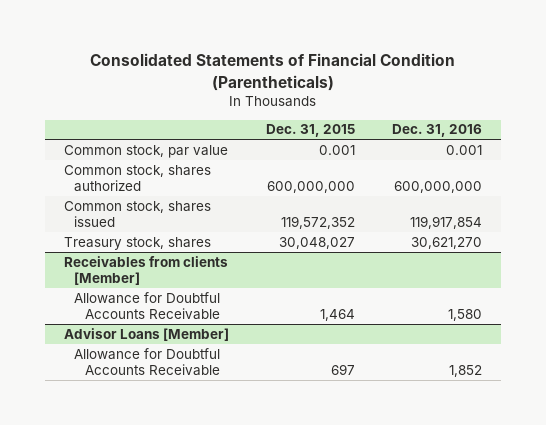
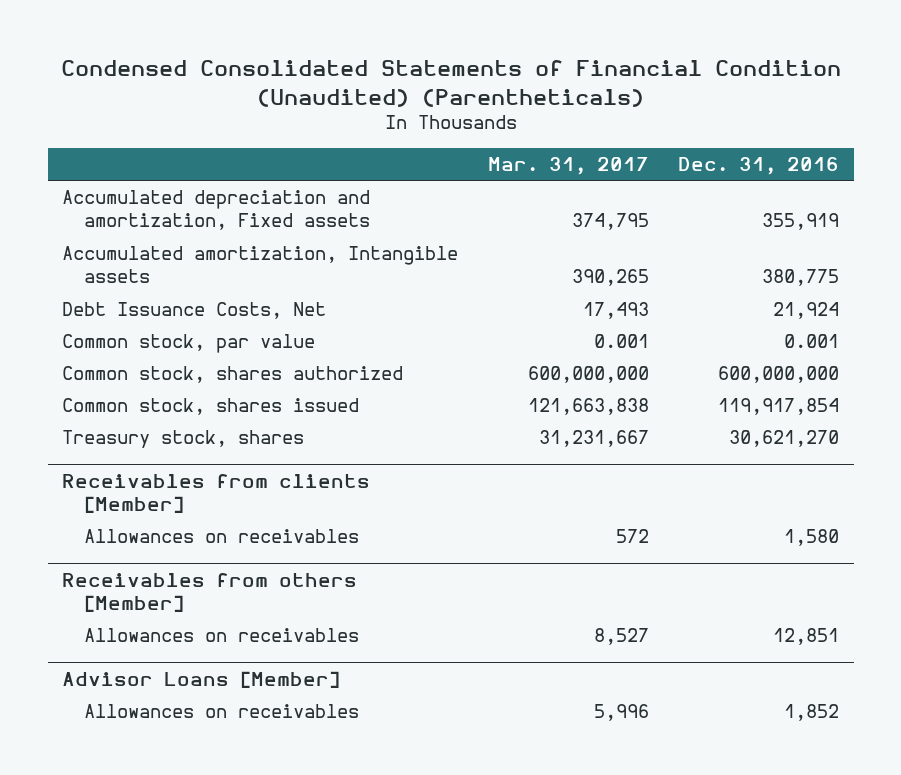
[90,53,456,91] Consolidated Statements of Financial Condition (Parentheticals) -> [60,60,841,107] Condensed Consolidated Statements of Financial Condition (Unaudited) (Parentheticals)
[266,124,356,138] Dec. 31, 2015 -> none
none -> [487,156,649,175] Mar. 31, 2017
none -> [62,190,371,231] Accumulated depreciation and amortization, Fixed assets
none -> [62,246,459,284] Accumulated amortization, Intangible assets
none -> [62,302,327,320] Debt Issuance Costs, Net
[74,291,221,321] Allowance for Doubtful Accounts Receivable -> [83,529,359,544] Allowances on receivables
none -> [62,572,358,612] Receivables from others [Member]
none -> [83,628,359,643] Allowances on receivables
[74,347,221,377] Allowance for Doubtful Accounts Receivable -> [83,704,359,719] Allowances on receivables

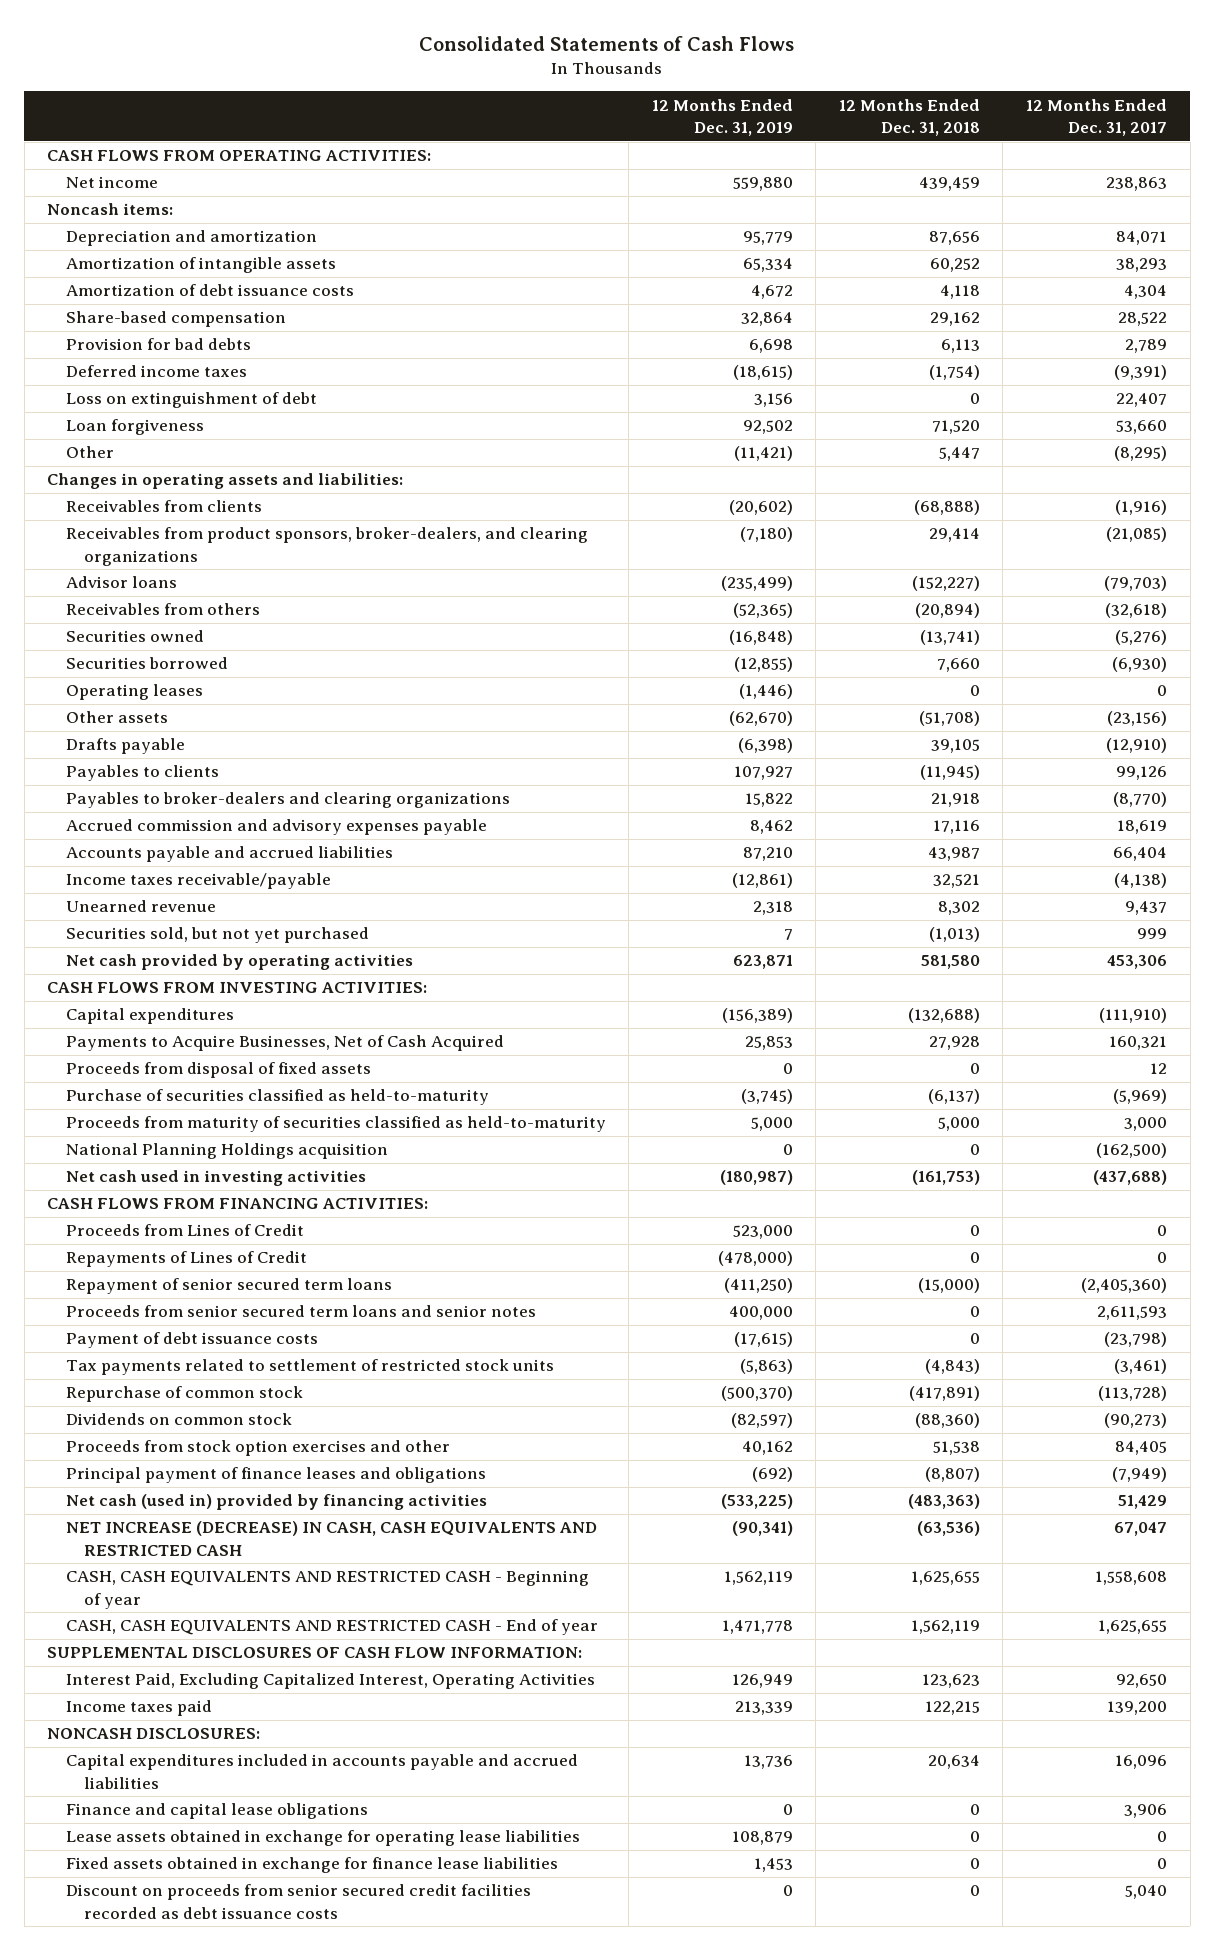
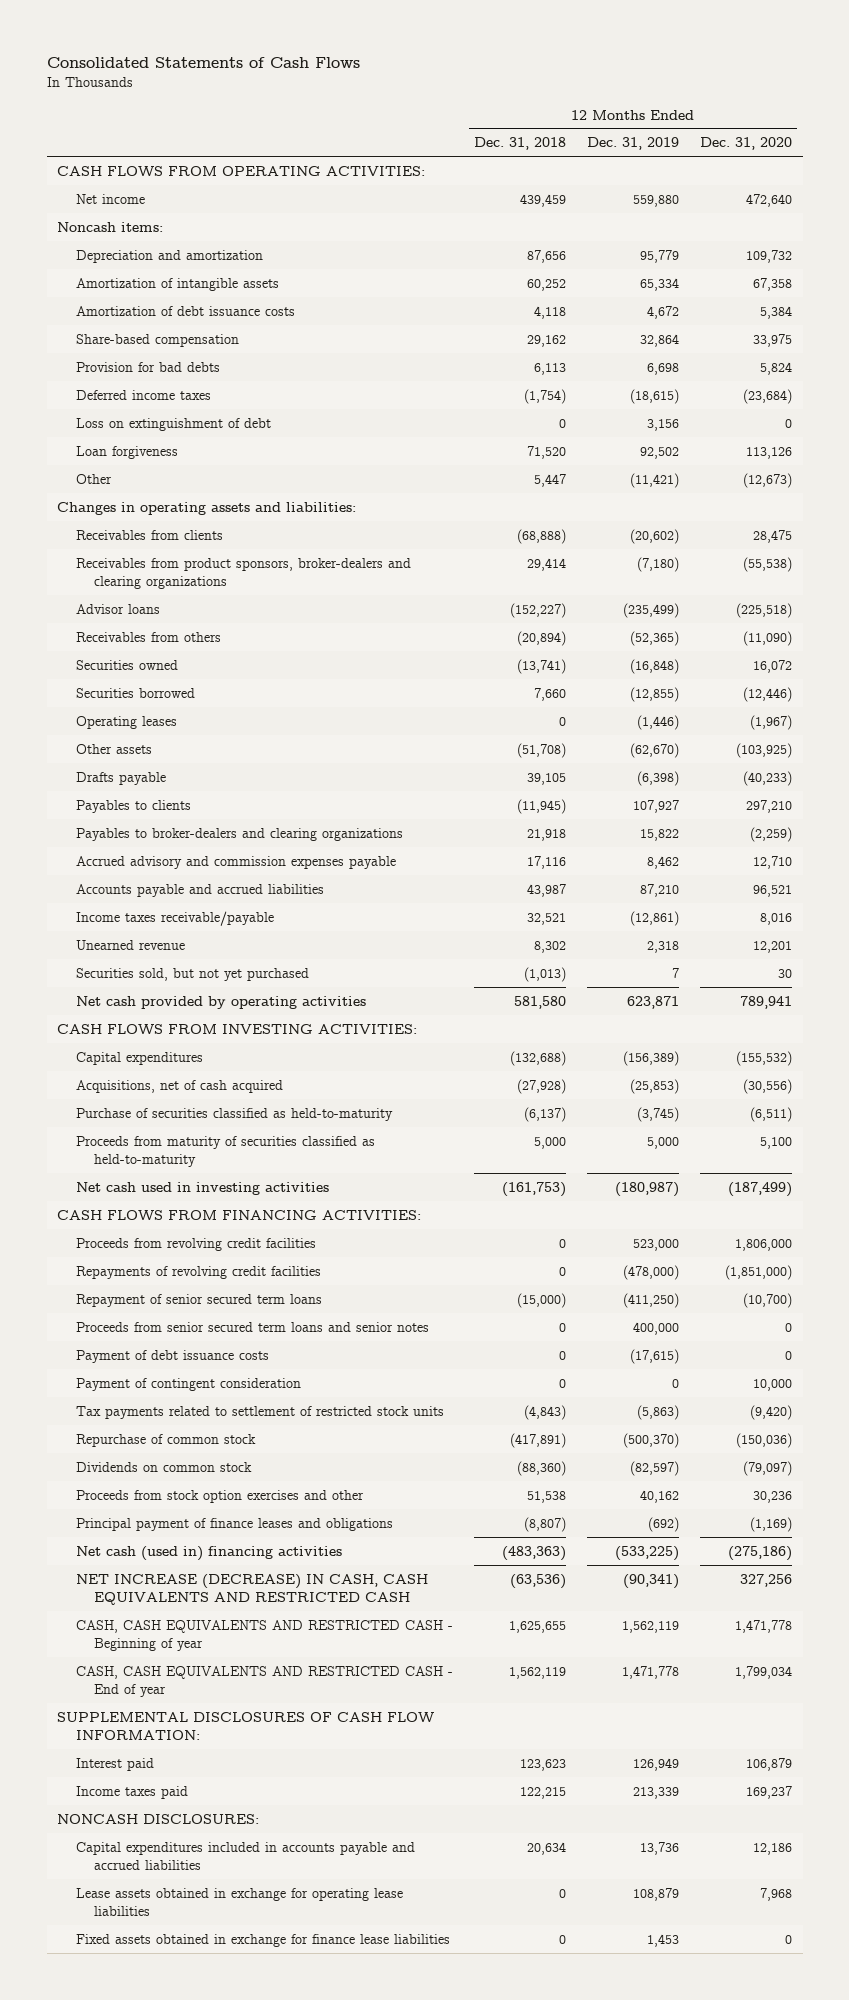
[1026,98,1168,137] 12 Months Ended Dec. 31, 2017 -> none
none -> [700,137,793,151] Dec. 31, 2020
[65,527,588,566] Receivables from product sponsors, broker-dealers, and clearing organizations -> [75,557,411,589] Receivables from product sponsors, broker-dealers and clearing organizations
[65,819,487,836] Accrued commission and advisory expenses payable -> [75,855,396,869] Accrued advisory and commission expenses payable
[65,1062,371,1079] Proceeds from disposal of fixed assets -> none
[65,1035,504,1052] Payments to Acquire Businesses, Net of Cash Acquired -> [75,1079,283,1093] Acquisitions, net of cash acquired
[744,1036,793,1051] 25,853 -> [629,1078,679,1094] (25,853)
[928,1036,980,1051] 27,928 -> [516,1078,566,1094] (27,928)
[65,1143,388,1160] National Planning Holdings acquisition -> none
[65,1224,304,1237] Proceeds from Lines of Credit -> [75,1237,316,1251] Proceeds from revolving credit facilities
[65,1251,307,1268] Repayments of Lines of Credit -> [75,1265,321,1279] Repayments of revolving credit facilities
none -> [75,1377,301,1391] Payment of contingent consideration
[65,1494,487,1511] Net cash (used in) provided by financing activities -> [75,1545,342,1561] Net cash (used in) financing activities
[65,1673,595,1690] Interest Paid, Excluding Capitalized Interest, Operating Activities -> [75,1757,154,1771] Interest paid
[65,1803,368,1820] Finance and capital lease obligations -> none
[65,1884,531,1919] Discount on proceeds from senior secured credit facilities recorded as debt issuance costs -> none

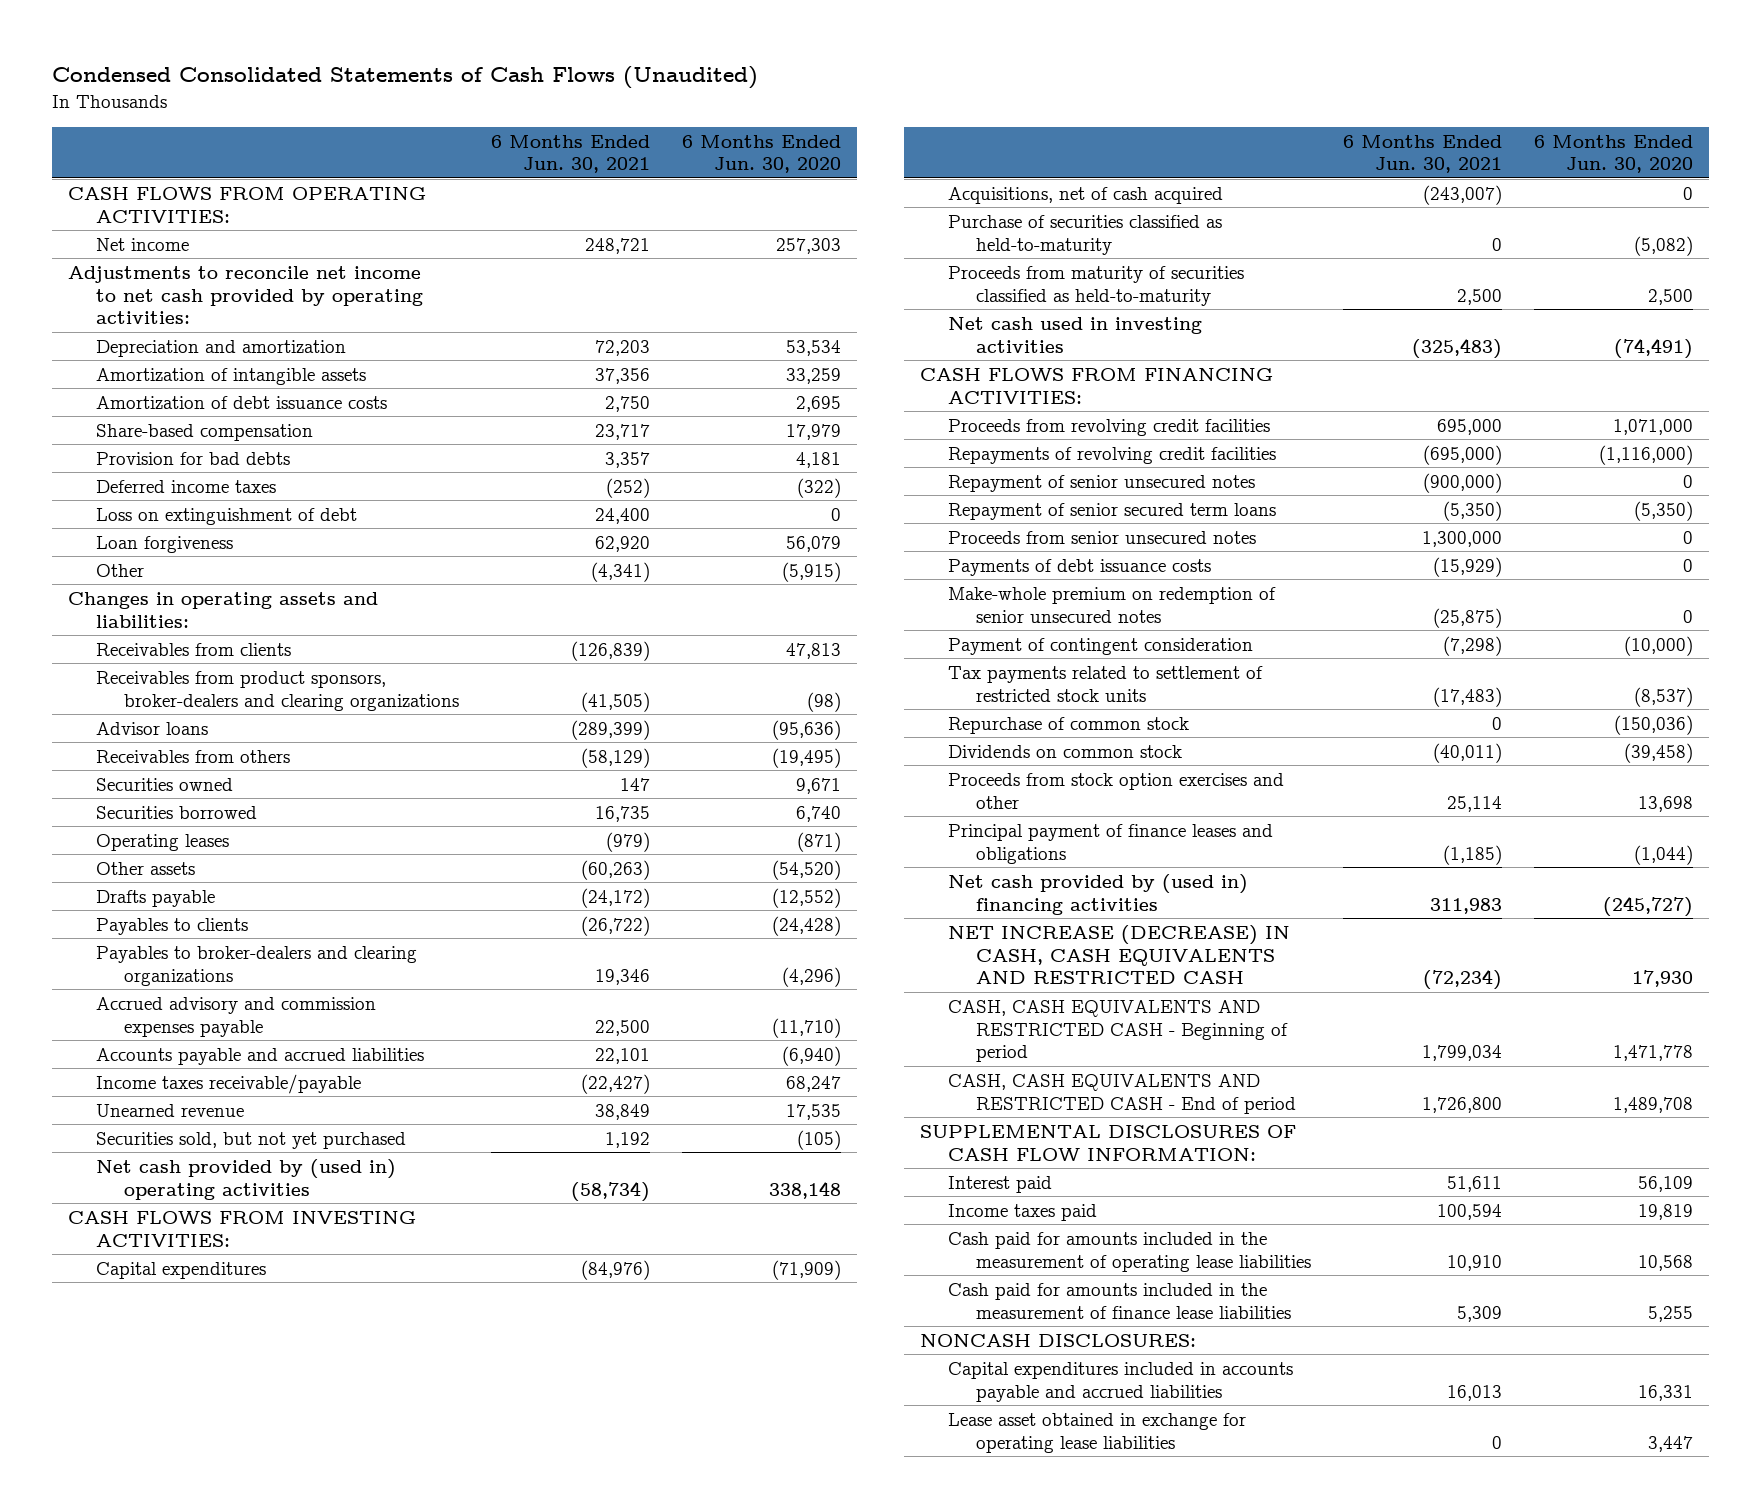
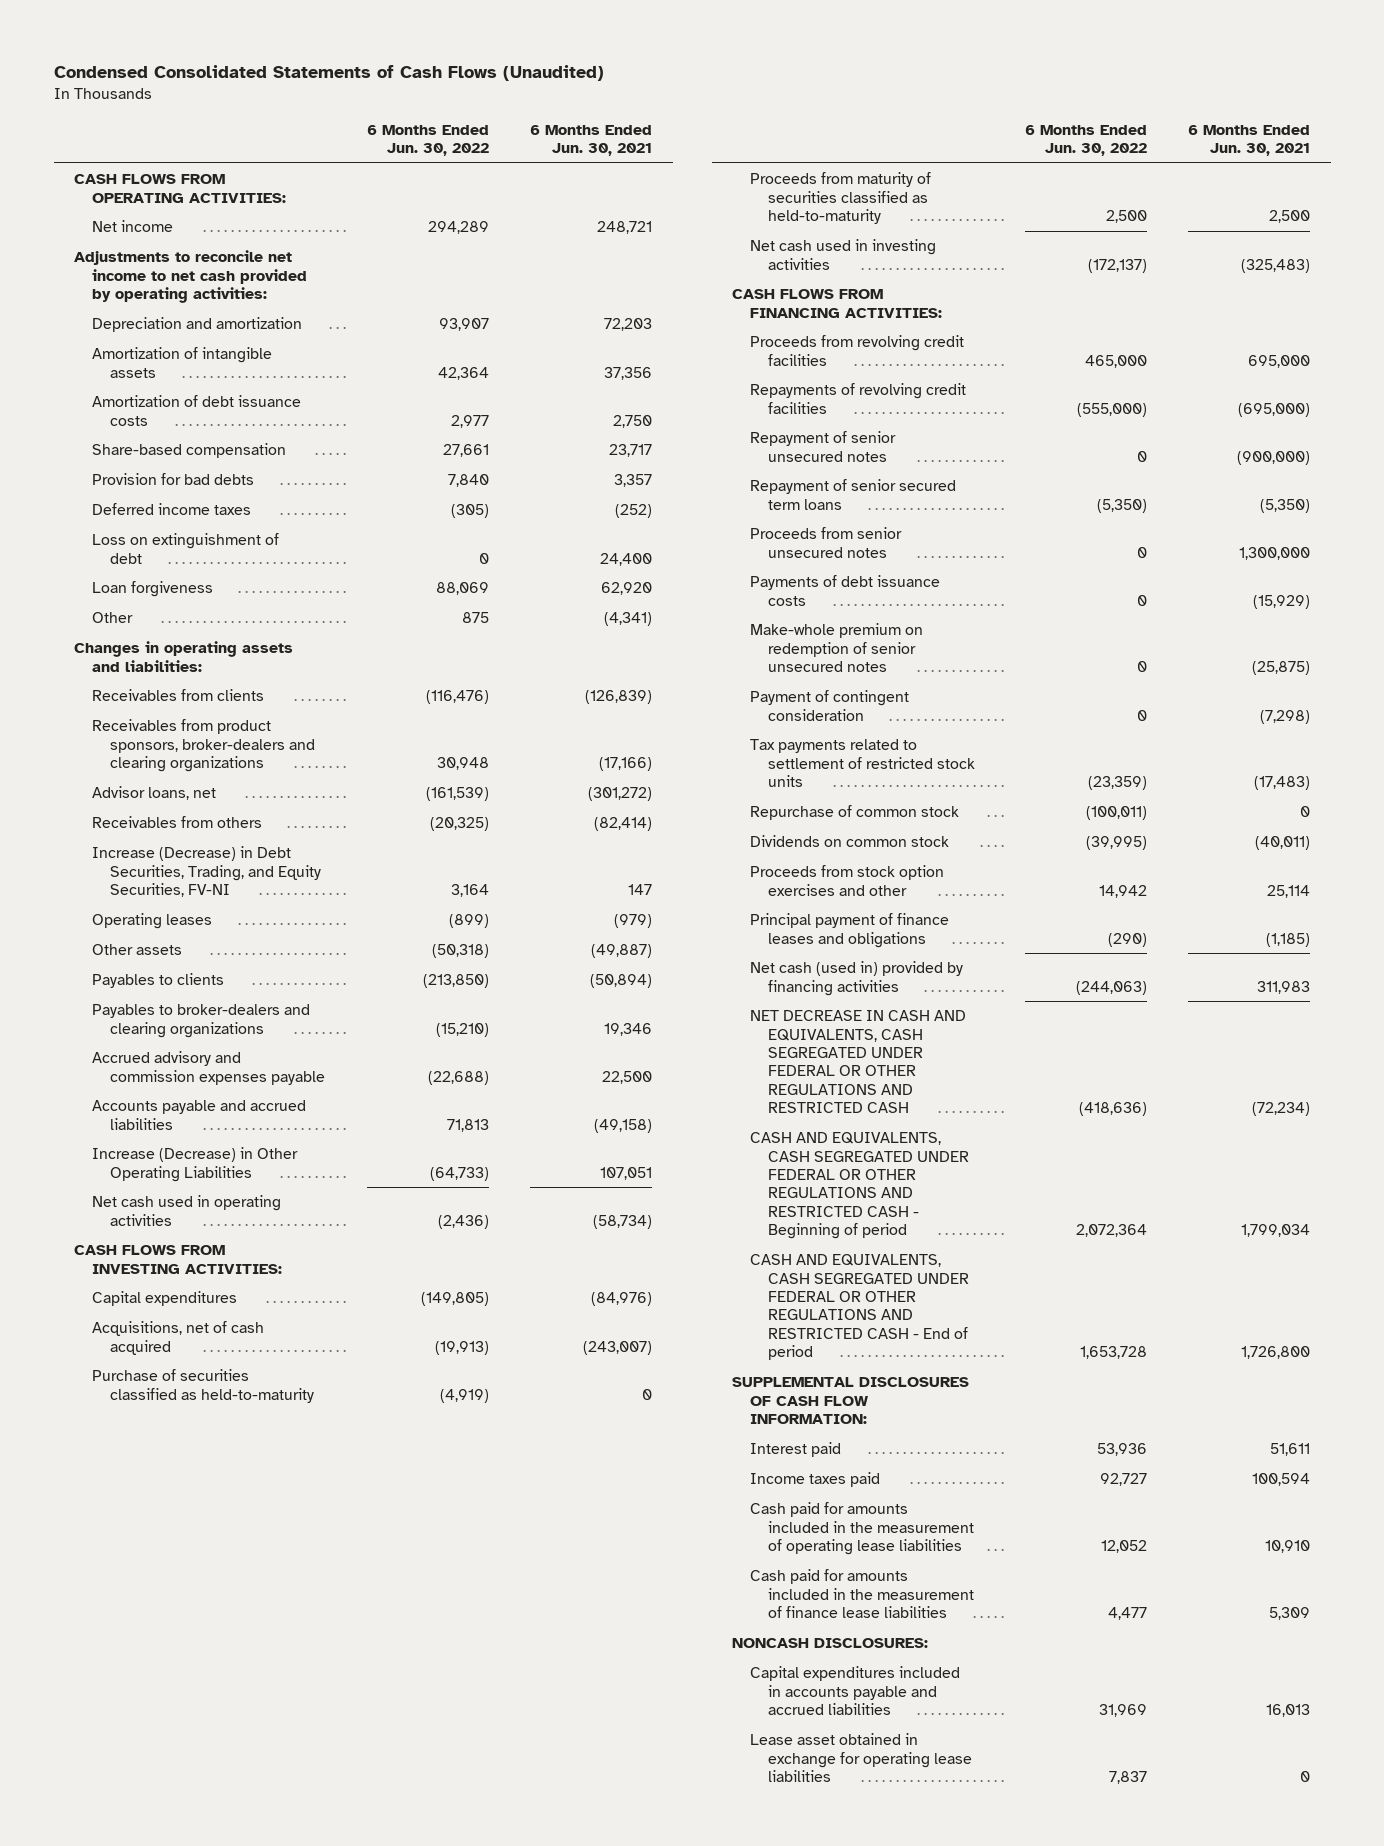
[681,134,841,174] 6 Months Ended Jun. 30, 2020 -> none
none -> [366,124,489,156] 6 Months Ended Jun. 30, 2022
[95,805,257,819] Securities borrowed -> none
[580,691,650,712] (41,505) -> [599,756,653,771] (17,166)
[95,721,208,735] Advisor loans -> [92,786,217,801] Advisor loans, net
[570,719,650,740] (289,399) -> [588,787,653,802] (301,272)
[580,747,650,768] (58,129) -> [594,817,653,832] (82,414)
[95,777,233,791] Securities owned -> [92,846,322,897] Increase (Decrease) in Debt Securities, Trading, and Equity Securities, FV-NI
[95,889,215,907] Drafts payable -> none
[580,859,650,880] (60,263) -> [591,944,653,959] (49,887)
[580,915,650,936] (26,722) -> [590,974,653,989] (50,894)
[95,1073,361,1094] Income taxes receivable/payable -> none
[95,1103,244,1117] Unearned revenue -> none
[95,1131,406,1149] Securities sold, but not yet purchased -> none
[594,1047,650,1064] 22,101 -> [594,1118,653,1133] (49,158)
none -> [92,1147,299,1182] Increase (Decrease) in Other Operating Liabilities
[95,1158,396,1200] Net cash provided by (used in) operating activities -> [92,1195,282,1226] Net cash used in operating activities
[948,873,1249,915] Net cash provided by (used in) financing activities -> [750,961,964,996] Net cash (used in) provided by financing activities
[948,924,1291,985] NET INCREASE (DECREASE) IN CASH, CASH EQUIVALENTS AND RESTRICTED CASH -> [750,1010,967,1114] NET DECREASE IN CASH AND EQUIVALENTS, CASH SEGREGATED UNDER FEDERAL OR OTHER REGULATIONS AND RESTRICTED CASH
[948,999,1288,1063] CASH, CASH EQUIVALENTS AND RESTRICTED CASH - Beginning of period -> [750,1132,970,1240] CASH AND EQUIVALENTS, CASH SEGREGATED UNDER FEDERAL OR OTHER REGULATIONS AND RESTRICTED CASH - Beginning of period
[948,1073,1296,1114] CASH, CASH EQUIVALENTS AND RESTRICTED CASH - End of period -> [750,1254,970,1361] CASH AND EQUIVALENTS, CASH SEGREGATED UNDER FEDERAL OR OTHER REGULATIONS AND RESTRICTED CASH - End of period

